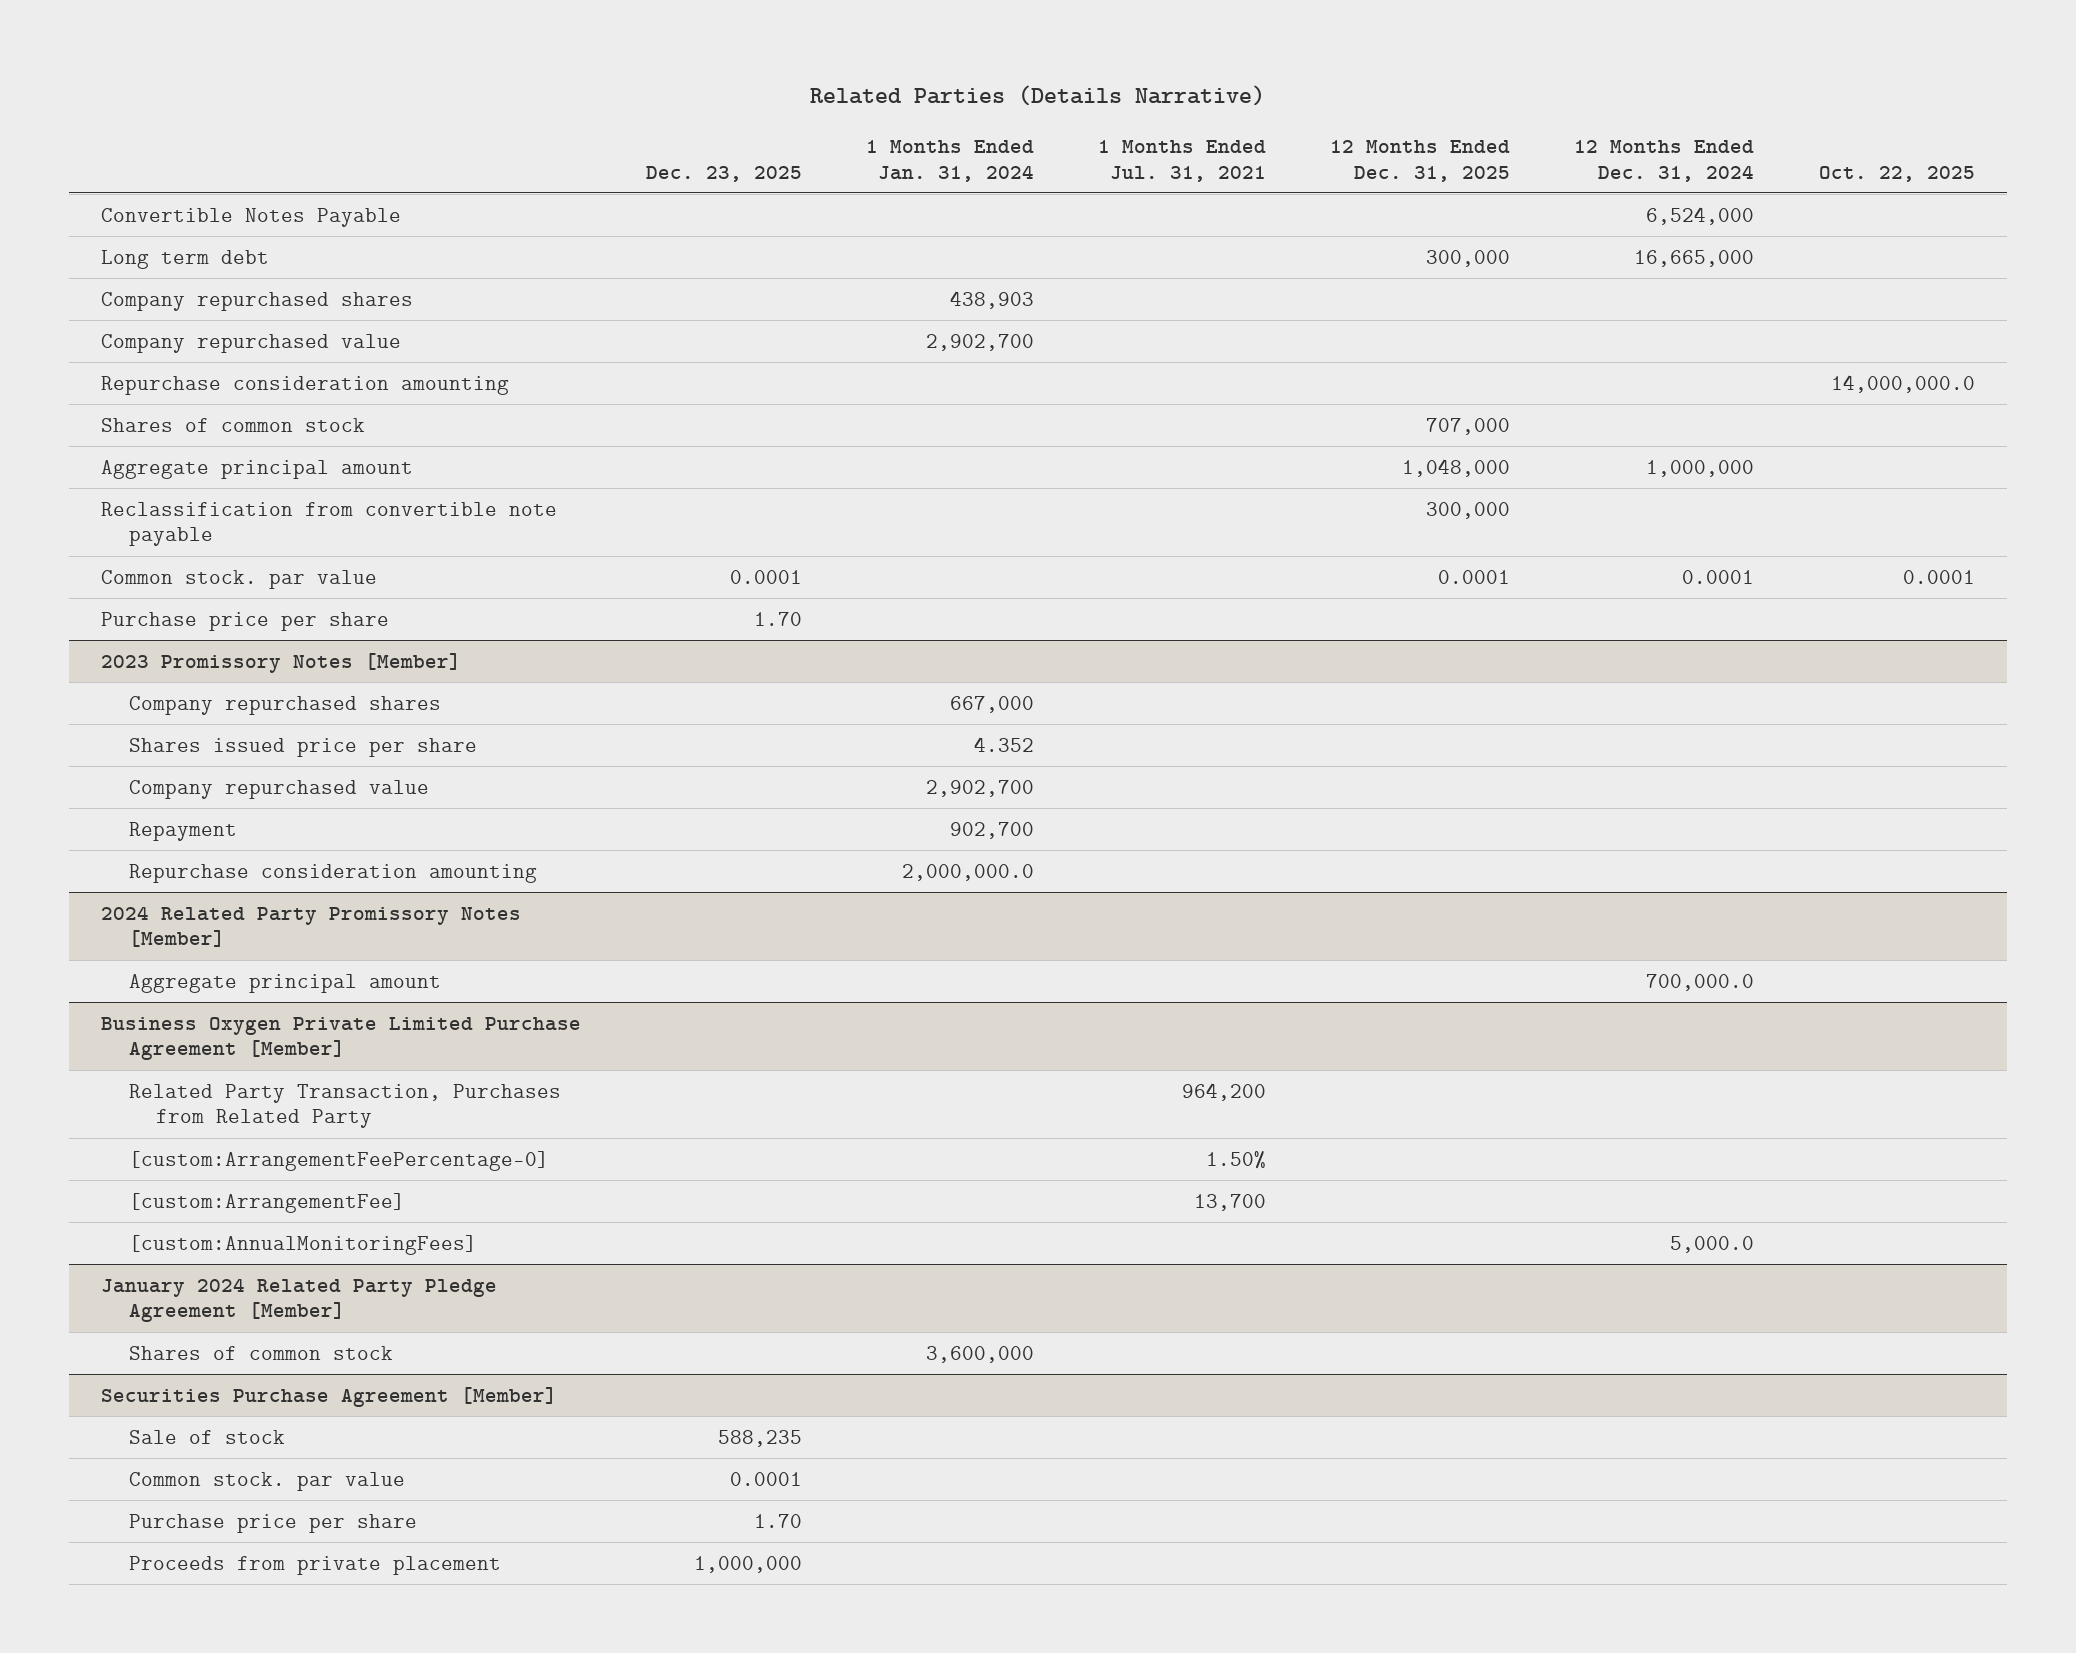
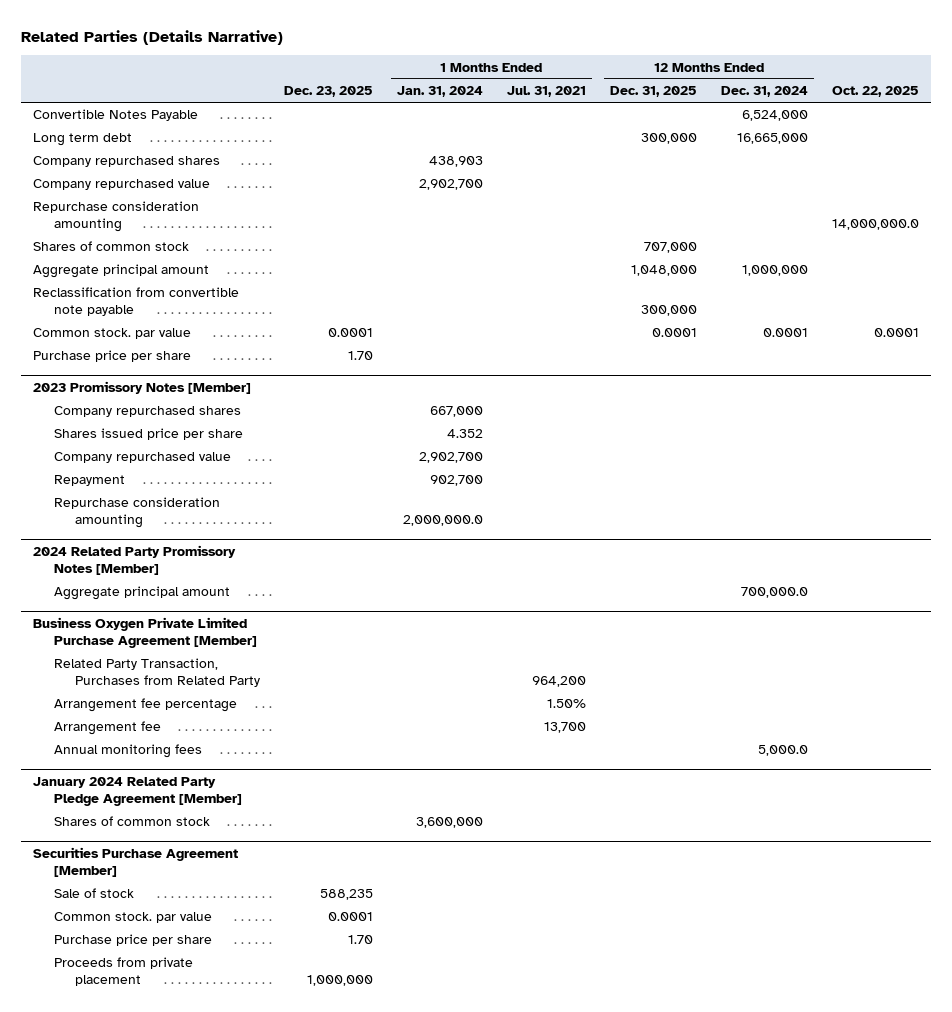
[128,1150,549,1171] [custom:ArrangementFeePercentage-0] -> [54,698,238,713] Arrangement fee percentage
[128,1192,405,1213] [custom:ArrangementFee] -> [54,721,162,736] Arrangement fee
[128,1234,477,1255] [custom:AnnualMonitoringFees] -> [54,744,203,759] Annual monitoring fees

